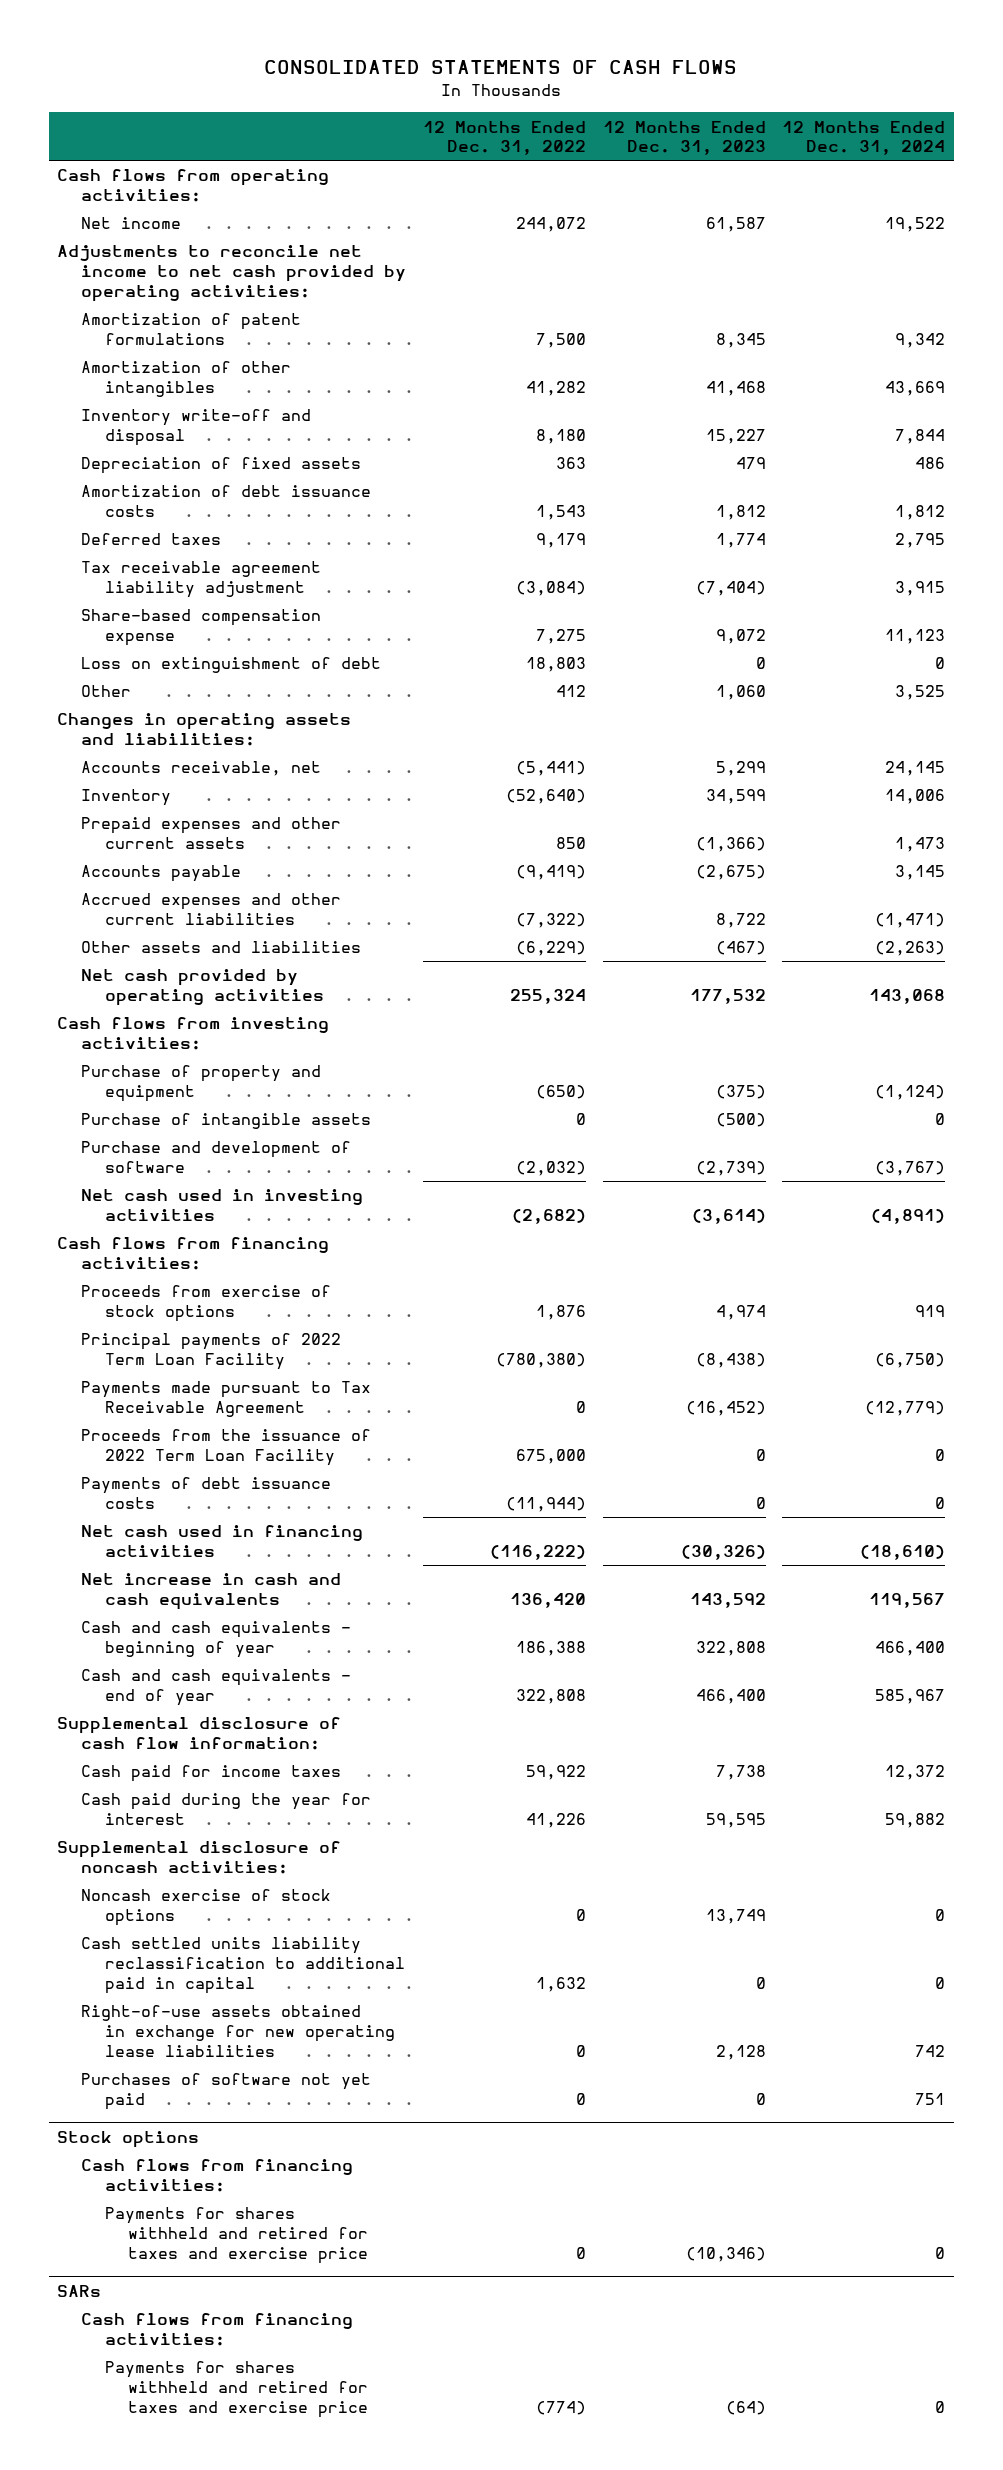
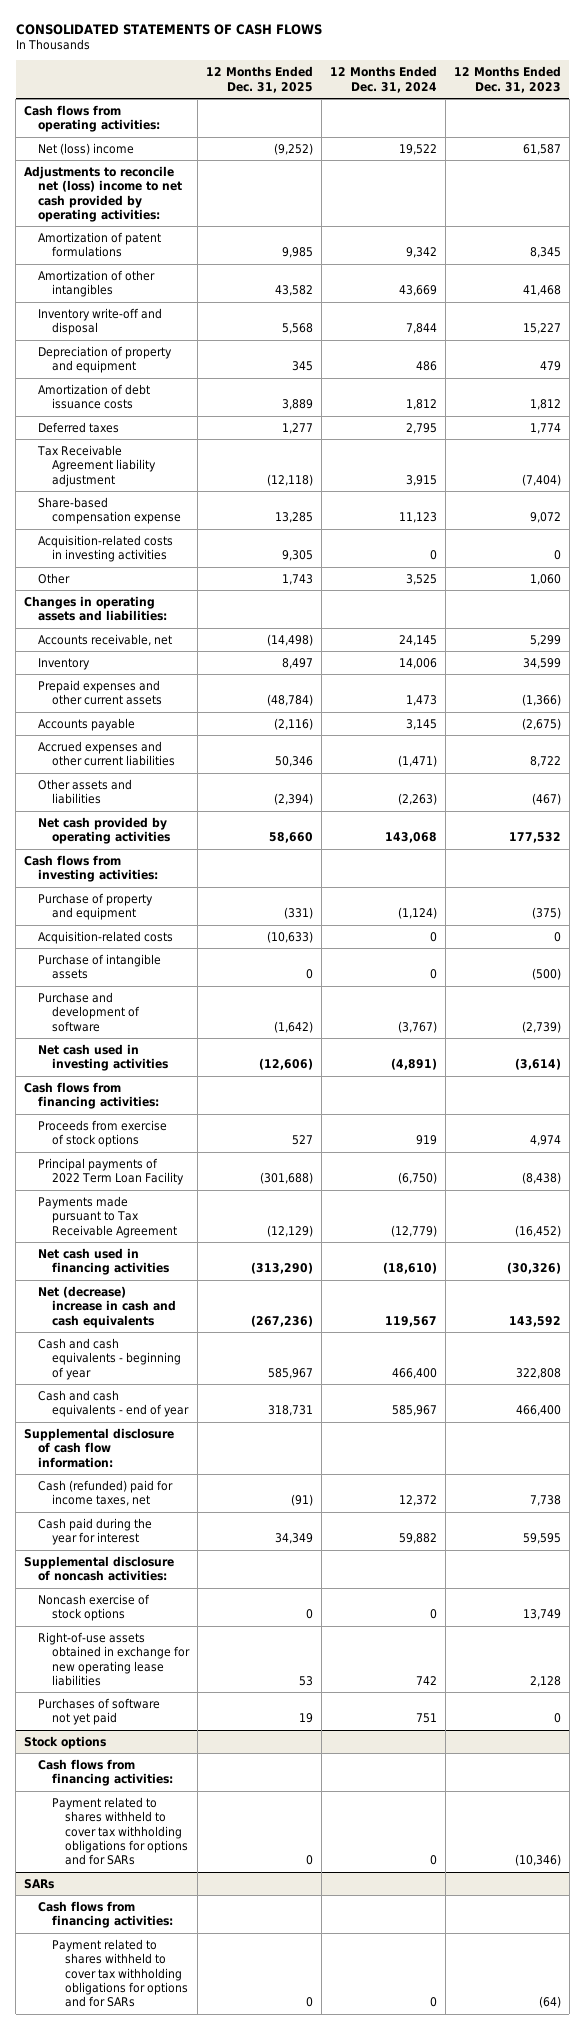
[422,120,586,156] 12 Months Ended Dec. 31, 2022 -> none
none -> [205,66,313,93] 12 Months Ended Dec. 31, 2025
[80,217,181,230] Net income -> [38,142,135,155] Net (loss) income
[57,245,406,302] Adjustments to reconcile net income to net cash provided by operating activities: -> [24,165,183,222] Adjustments to reconcile net (loss) income to net cash provided by operating activities:
[80,457,361,475] Depreciation of fixed assets -> [38,345,173,374] Depreciation of property and equipment
[80,561,321,599] Tax receivable agreement liability adjustment -> [37,444,156,487] Tax Receivable Agreement liability adjustment
[80,657,381,674] Loss on extinguishment of debt -> none
none -> [38,534,174,563] Acquisition-related costs in investing activities
none -> [38,930,174,944] Acquisition-related costs
[80,1429,371,1467] Proceeds from the issuance of 2022 Term Loan Facility -> none
[80,1477,331,1510] Payments of debt issuance costs -> none
[80,1573,341,1611] Net increase in cash and cash equivalents -> [38,1285,176,1328] Net (decrease) increase in cash and cash equivalents
[80,1765,341,1783] Cash paid for income taxes -> [38,1479,174,1507] Cash (refunded) paid for income taxes, net
[80,1937,405,1994] Cash settled units liability reclassification to additional paid in capital -> none
[104,2207,369,2264] Payments for shares withheld and retired for taxes and exercise price -> [51,1796,189,1866] Payment related to shares withheld to cover tax withholding obligations for options and for SARs
[104,2361,369,2418] Payments for shares withheld and retired for taxes and exercise price -> [51,1938,189,2008] Payment related to shares withheld to cover tax withholding obligations for options and for SARs

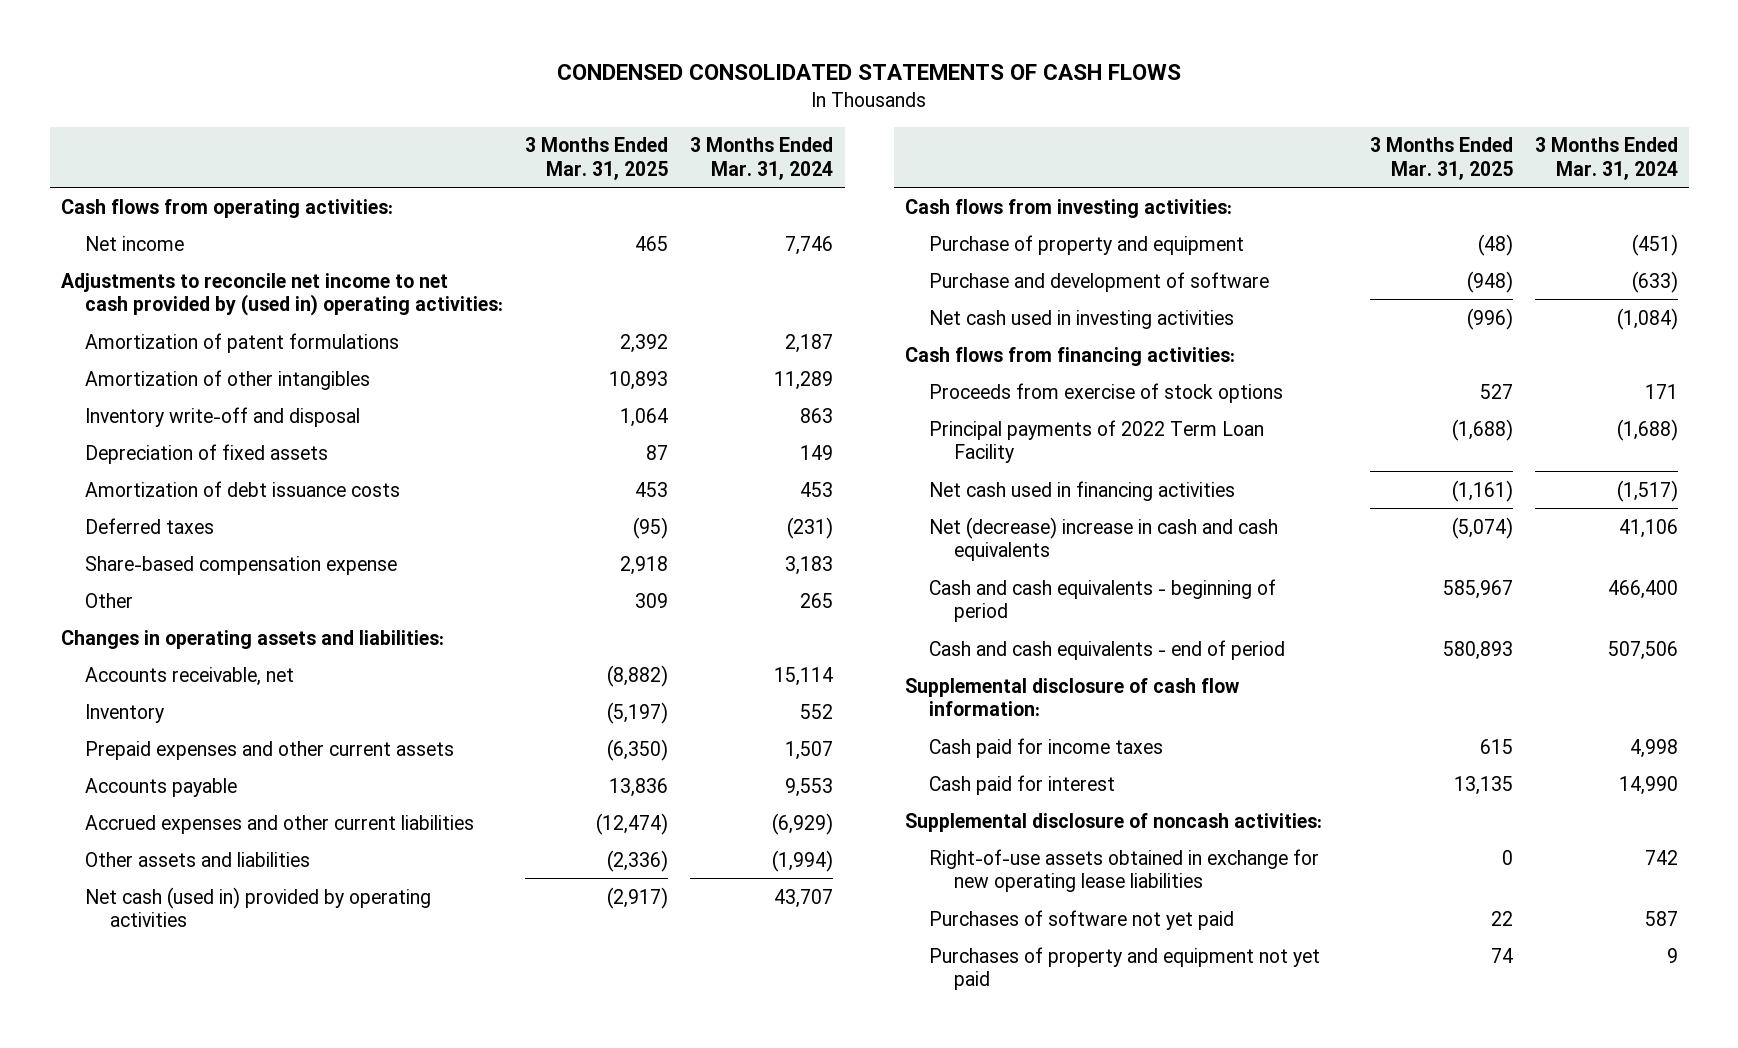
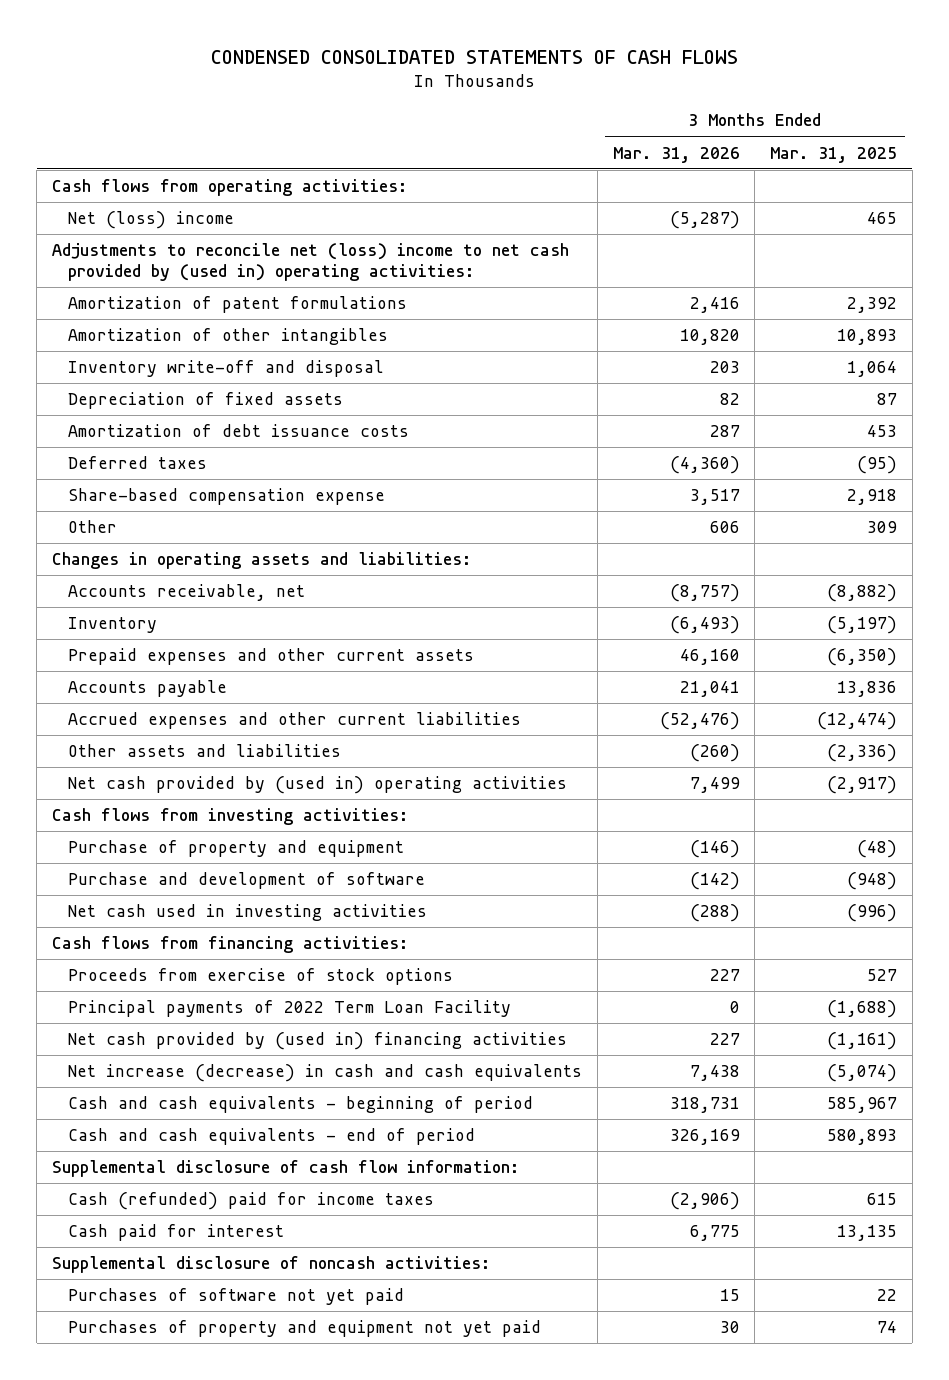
[690,137,834,180] 3 Months Ended Mar. 31, 2024 -> none
none -> [612,146,740,163] Mar. 31, 2026
[85,235,185,251] Net income -> [68,211,235,230] Net (loss) income
[60,272,504,316] Adjustments to reconcile net income to net cash provided by (used in) operating activities: -> [52,243,570,281] Adjustments to reconcile net (loss) income to net cash provided by (used in) operating activities:
[85,886,432,927] Net cash (used in) provided by operating activities -> [68,776,568,795] Net cash provided by (used in) operating activities
[929,480,1236,501] Net cash used in financing activities -> [68,1032,568,1051] Net cash provided by (used in) financing activities
[929,516,1279,561] Net (decrease) increase in cash and cash equivalents -> [68,1064,583,1083] Net increase (decrease) in cash and cash equivalents
[929,737,1164,758] Cash paid for income taxes -> [68,1192,435,1211] Cash (refunded) paid for income taxes
[929,848,1320,892] Right-of-use assets obtained in exchange for new operating lease liabilities -> none

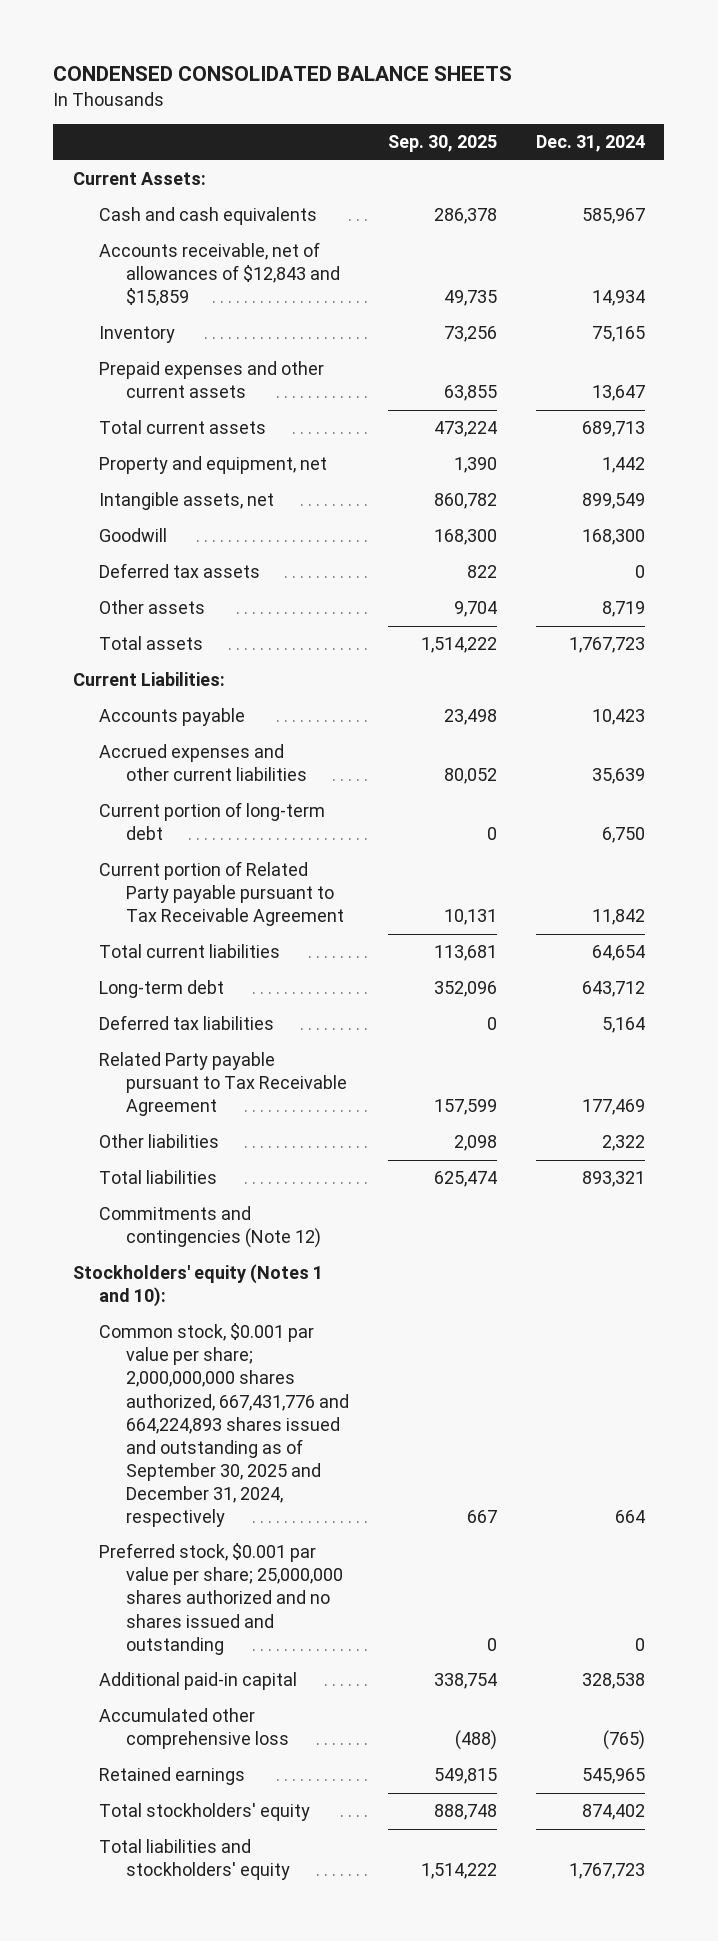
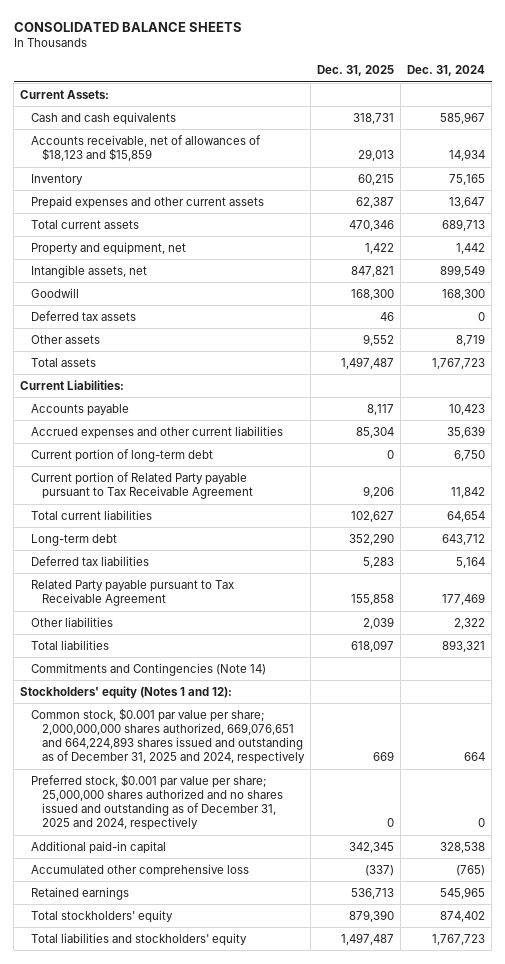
[53,66,513,82] CONDENSED CONSOLIDATED BALANCE SHEETS -> [13,21,242,32] CONSOLIDATED BALANCE SHEETS
[387,135,497,153] Sep. 30, 2025 -> none
none -> [317,65,395,77] Dec. 31, 2025
[99,242,340,307] Accounts receivable, net of allowances of $12,843 and $15,859 -> [31,134,262,162] Accounts receivable, net of allowances of $18,123 and $15,859
[99,1206,321,1249] Commitments and contingencies (Note 12) -> [31,662,267,676] Commitments and Contingencies (Note 14)
[72,1264,323,1308] Stockholders' equity (Notes 1 and 10): -> [20,685,233,699] Stockholders' equity (Notes 1 and 12):
[99,1323,349,1527] Common stock, $0.001 par value per share; 2,000,000,000 shares authorized, 667,431,776 and 664,224,893 shares issued and outstanding as of September 30, 2025 and December 31, 2024, respectively -> [31,707,306,765] Common stock, $0.001 par value per share; 2,000,000,000 shares authorized, 669,076,651 and 664,224,893 shares issued and outstanding as of December 31, 2025 and 2024, respectively
[99,1543,343,1655] Preferred stock, $0.001 par value per share; 25,000,000 shares authorized and no shares issued and outstanding -> [31,773,284,831] Preferred stock, $0.001 par value per share; 25,000,000 shares authorized and no shares issued and outstanding as of December 31, 2025 and 2024, respectively

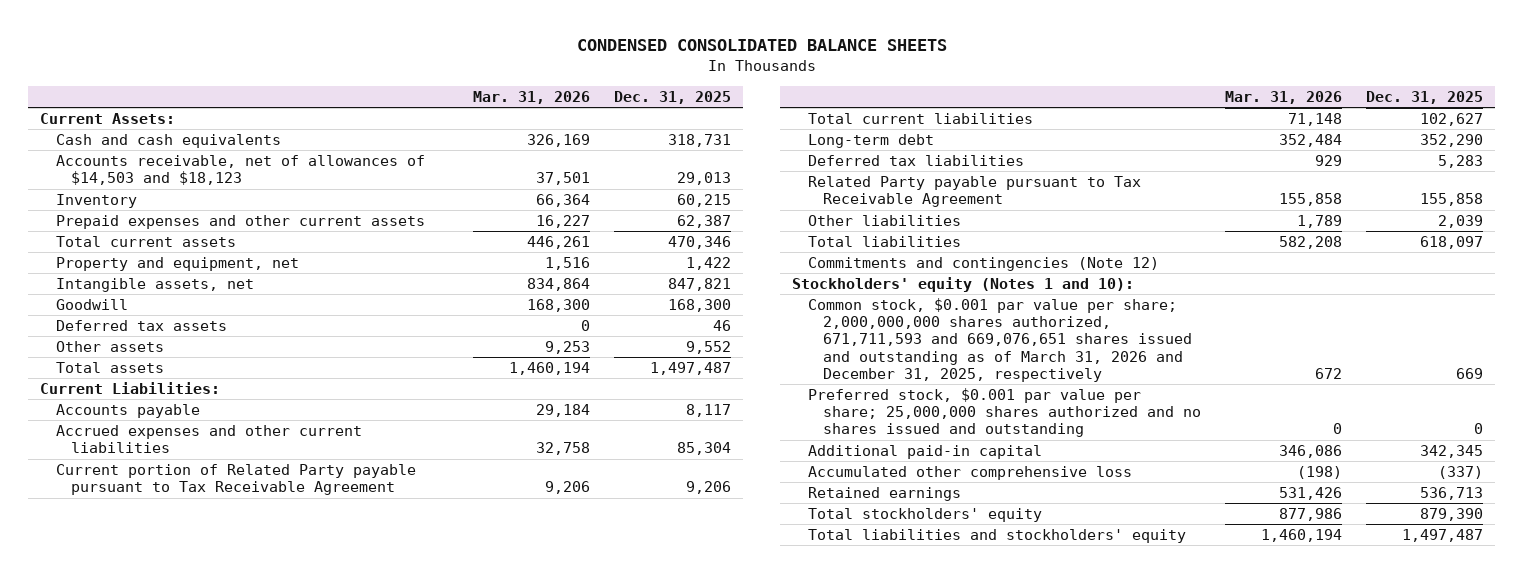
[13,21,242,32] CONSOLIDATED BALANCE SHEETS -> [576,39,947,52] CONDENSED CONSOLIDATED BALANCE SHEETS
[407,65,486,77] Dec. 31, 2024 -> none
none -> [473,90,591,104] Mar. 31, 2026
[31,134,262,162] Accounts receivable, net of allowances of $18,123 and $15,859 -> [55,155,425,186] Accounts receivable, net of allowances of $14,503 and $18,123
[31,448,214,462] Current portion of long-term debt -> none
[31,662,267,676] Commitments and Contingencies (Note 14) -> [807,257,1159,272] Commitments and contingencies (Note 12)
[20,685,233,699] Stockholders' equity (Notes 1 and 12): -> [792,277,1135,293] Stockholders' equity (Notes 1 and 10):
[31,707,306,765] Common stock, $0.001 par value per share; 2,000,000,000 shares authorized, 669,076,651 and 664,224,893 shares issued and outstanding as of December 31, 2025 and 2024, respectively -> [807,298,1192,382] Common stock, $0.001 par value per share; 2,000,000,000 shares authorized, 671,711,593 and 669,076,651 shares issued and outstanding as of March 31, 2026 and December 31, 2025, respectively
[31,773,284,831] Preferred stock, $0.001 par value per share; 25,000,000 shares authorized and no shares issued and outstanding as of December 31, 2025 and 2024, respectively -> [807,388,1201,438] Preferred stock, $0.001 par value per share; 25,000,000 shares authorized and no shares issued and outstanding

